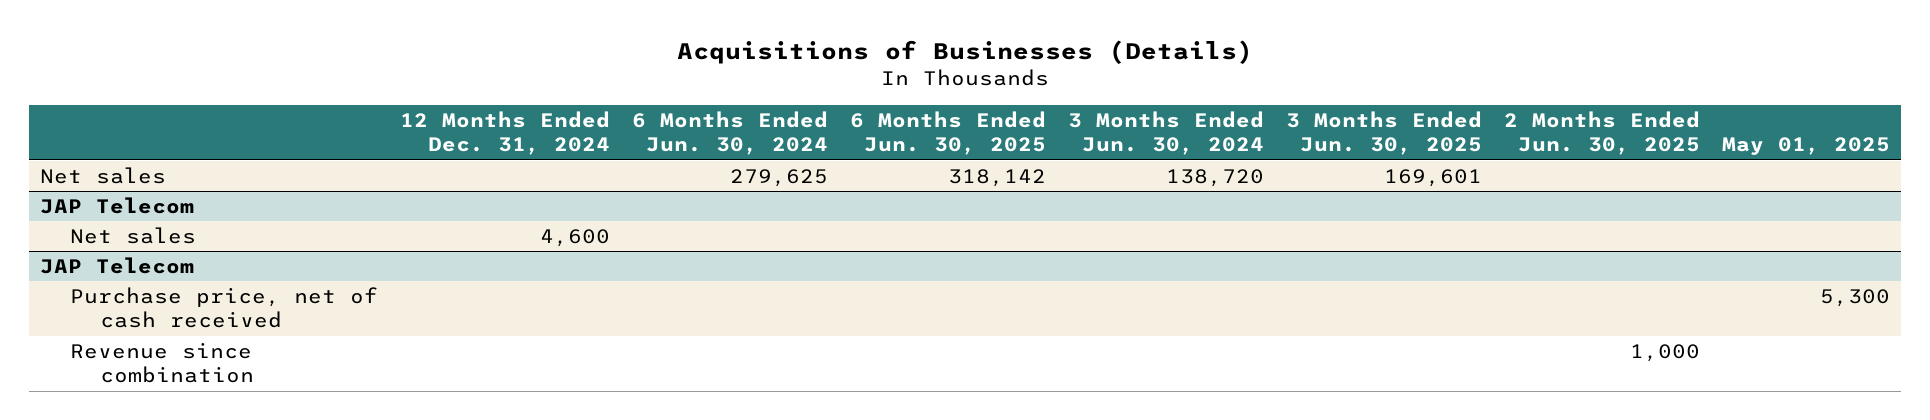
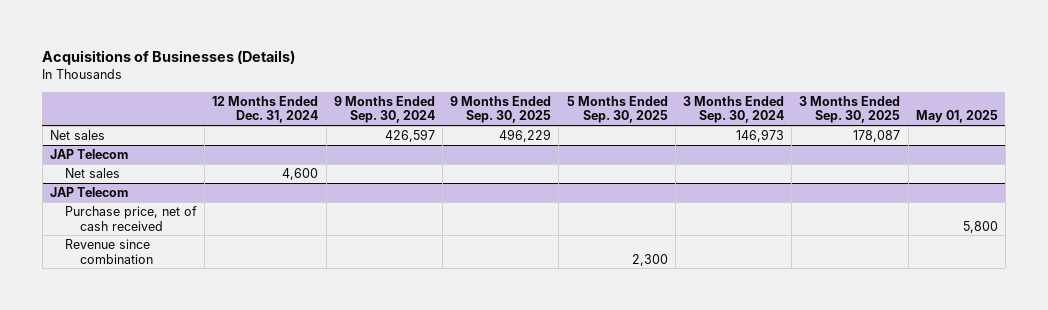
[631,111,828,156] 6 Months Ended Jun. 30, 2024 -> none
[849,111,1046,156] 6 Months Ended Jun. 30, 2025 -> none
[1067,111,1264,156] 3 Months Ended Jun. 30, 2024 -> none
[1285,111,1482,156] 3 Months Ended Jun. 30, 2025 -> none
[1503,111,1700,156] 2 Months Ended Jun. 30, 2025 -> none
none -> [333,95,435,124] 9 Months Ended Sep. 30, 2024
none -> [450,95,552,124] 9 Months Ended Sep. 30, 2025
none -> [566,95,668,124] 5 Months Ended Sep. 30, 2025
none -> [682,95,784,124] 3 Months Ended Sep. 30, 2024
none -> [799,95,901,124] 3 Months Ended Sep. 30, 2025
[1819,289,1890,308] 5,300 -> [962,220,998,233] 5,800

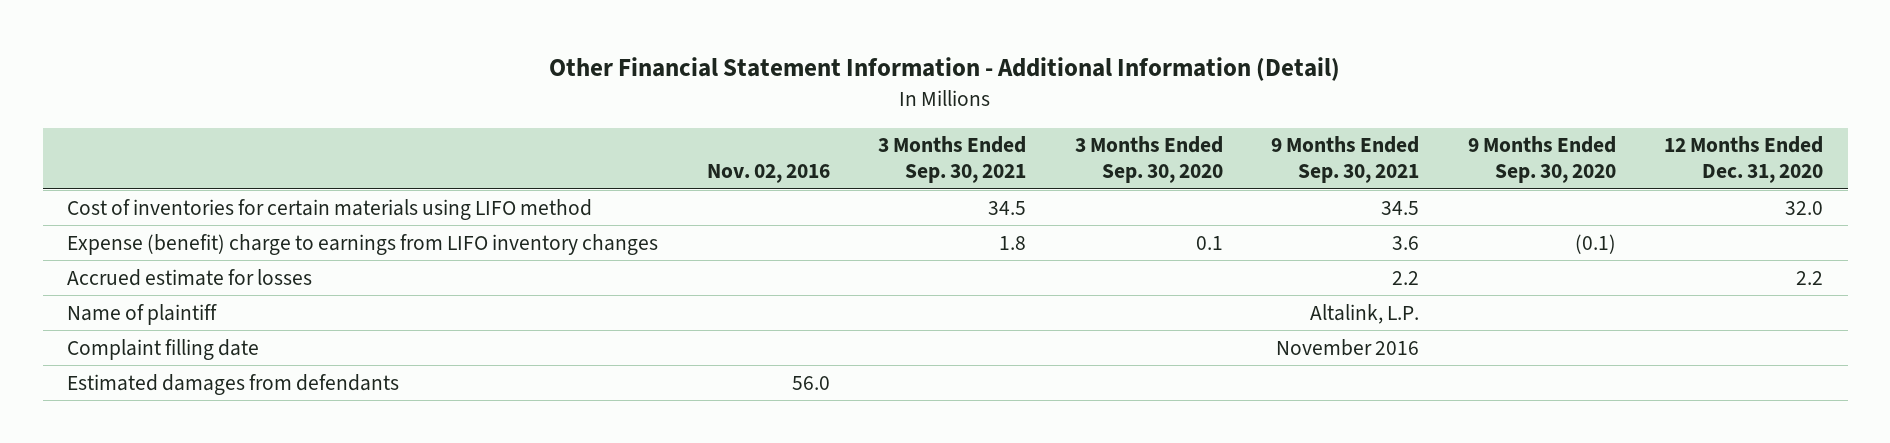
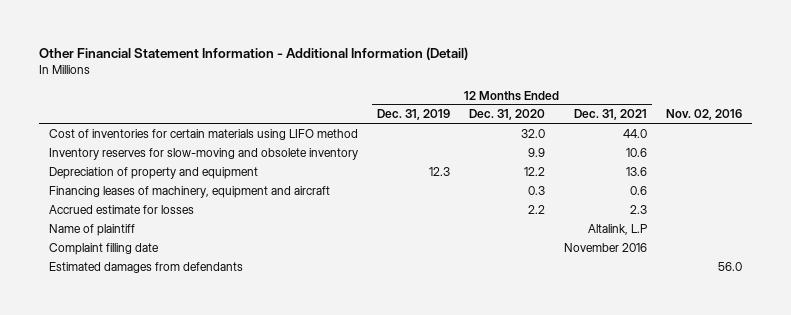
[878,136,1027,184] 3 Months Ended Sep. 30, 2021 -> none
[1074,136,1223,184] 3 Months Ended Sep. 30, 2020 -> none
[1271,136,1420,184] 9 Months Ended Sep. 30, 2021 -> none
[1467,136,1616,184] 9 Months Ended Sep. 30, 2020 -> none
none -> [376,109,450,121] Dec. 31, 2019
none -> [574,109,648,121] Dec. 31, 2021
[66,233,658,255] Expense (benefit) charge to earnings from LIFO inventory changes -> none
none -> [48,147,358,160] Inventory reserves for slow-moving and obsolete inventory
none -> [48,166,258,179] Depreciation of property and equipment
none -> [48,185,330,198] Financing leases of machinery, equipment and aircraft

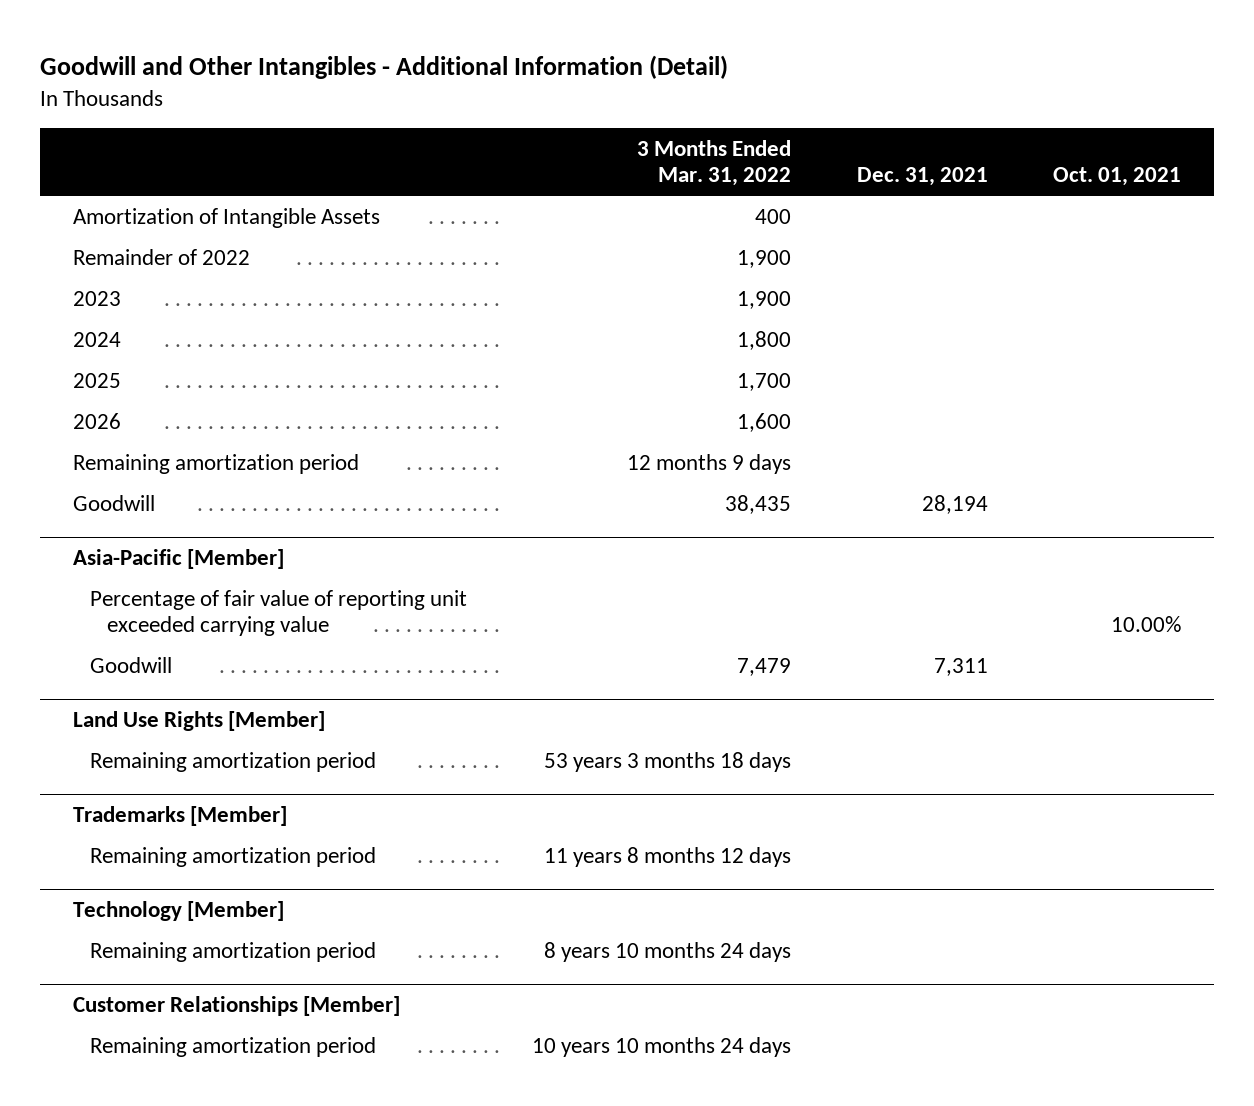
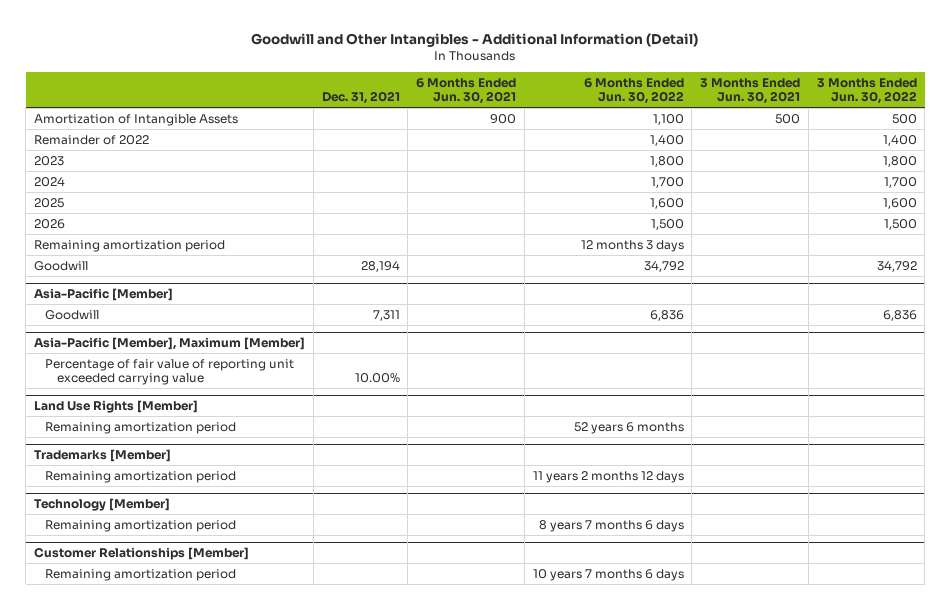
[637,139,792,187] 3 Months Ended Mar. 31, 2022 -> none
[1053,167,1182,187] Oct. 01, 2021 -> none
none -> [416,77,517,105] 6 Months Ended Jun. 30, 2021
none -> [583,77,684,105] 6 Months Ended Jun. 30, 2022
none -> [700,77,801,105] 3 Months Ended Jun. 30, 2021
none -> [816,77,917,105] 3 Months Ended Jun. 30, 2022
[90,589,468,637] Percentage of fair value of reporting unit exceeded carrying value -> none
none -> [34,336,306,350] Asia-Pacific [Member], Maximum [Member]
none -> [45,358,295,386] Percentage of fair value of reporting unit exceeded carrying value

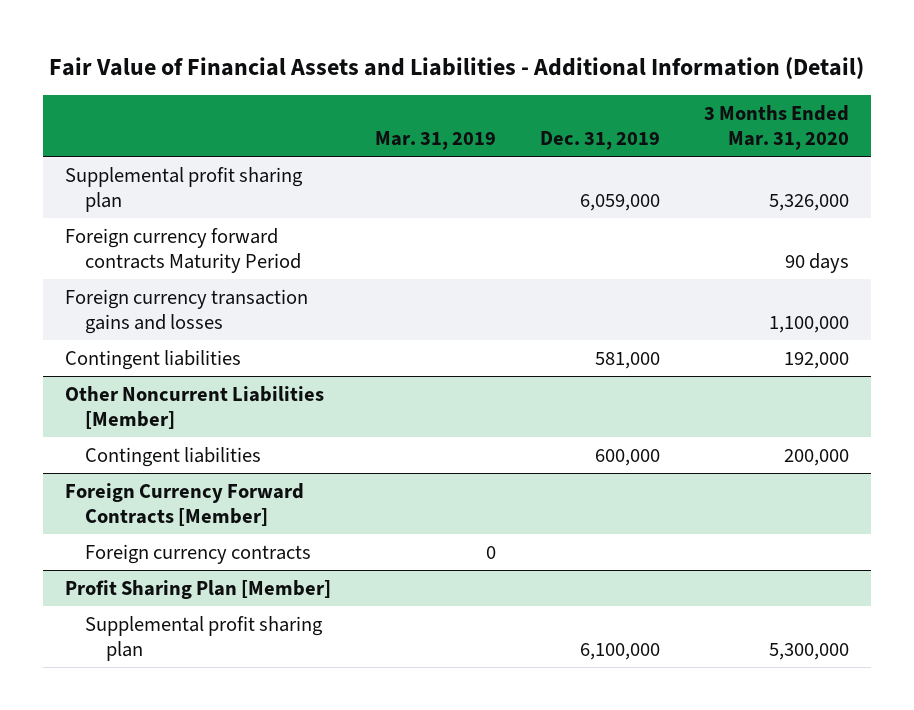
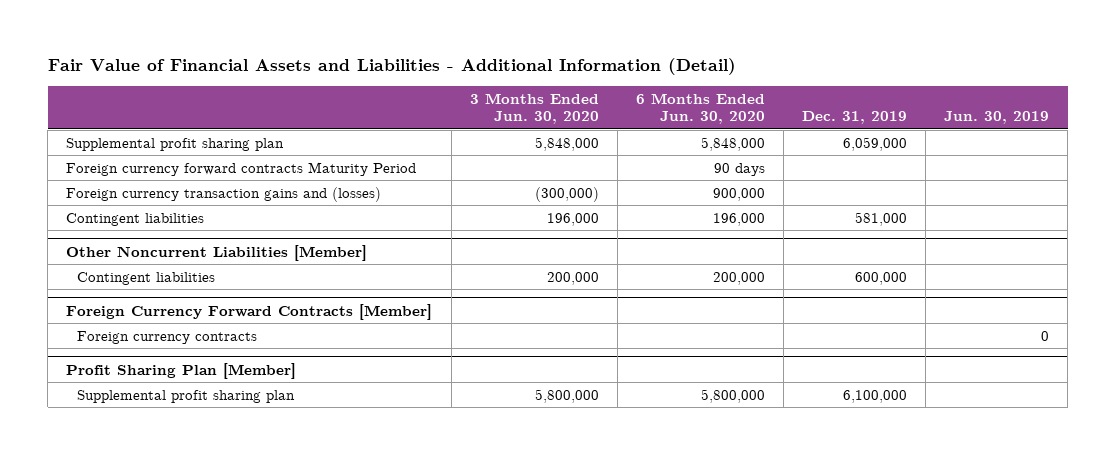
[374,131,496,151] Mar. 31, 2019 -> none
[703,105,849,151] 3 Months Ended Mar. 31, 2020 -> none
none -> [469,92,599,125] 3 Months Ended Jun. 30, 2020
none -> [635,92,765,125] 6 Months Ended Jun. 30, 2020
none -> [943,111,1049,125] Jun. 30, 2019
[64,288,308,334] Foreign currency transaction gains and losses -> [66,186,382,202] Foreign currency transaction gains and (losses)

